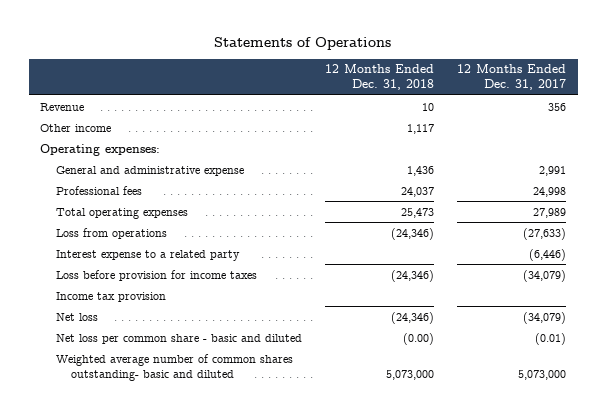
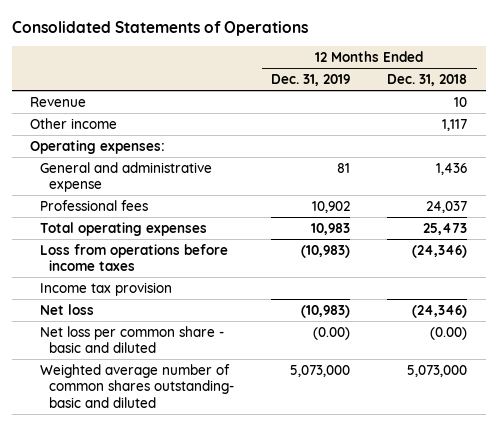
[214,36,392,50] Statements of Operations -> [11,20,308,36] Consolidated Statements of Operations
[457,64,567,91] 12 Months Ended Dec. 31, 2017 -> none
none -> [271,74,351,87] Dec. 31, 2019
[55,227,167,239] Loss from operations -> none
[55,249,240,261] Interest expense to a related party -> none
[55,269,257,281] Loss before provision for income taxes -> [39,243,228,272] Loss from operations before income taxes

